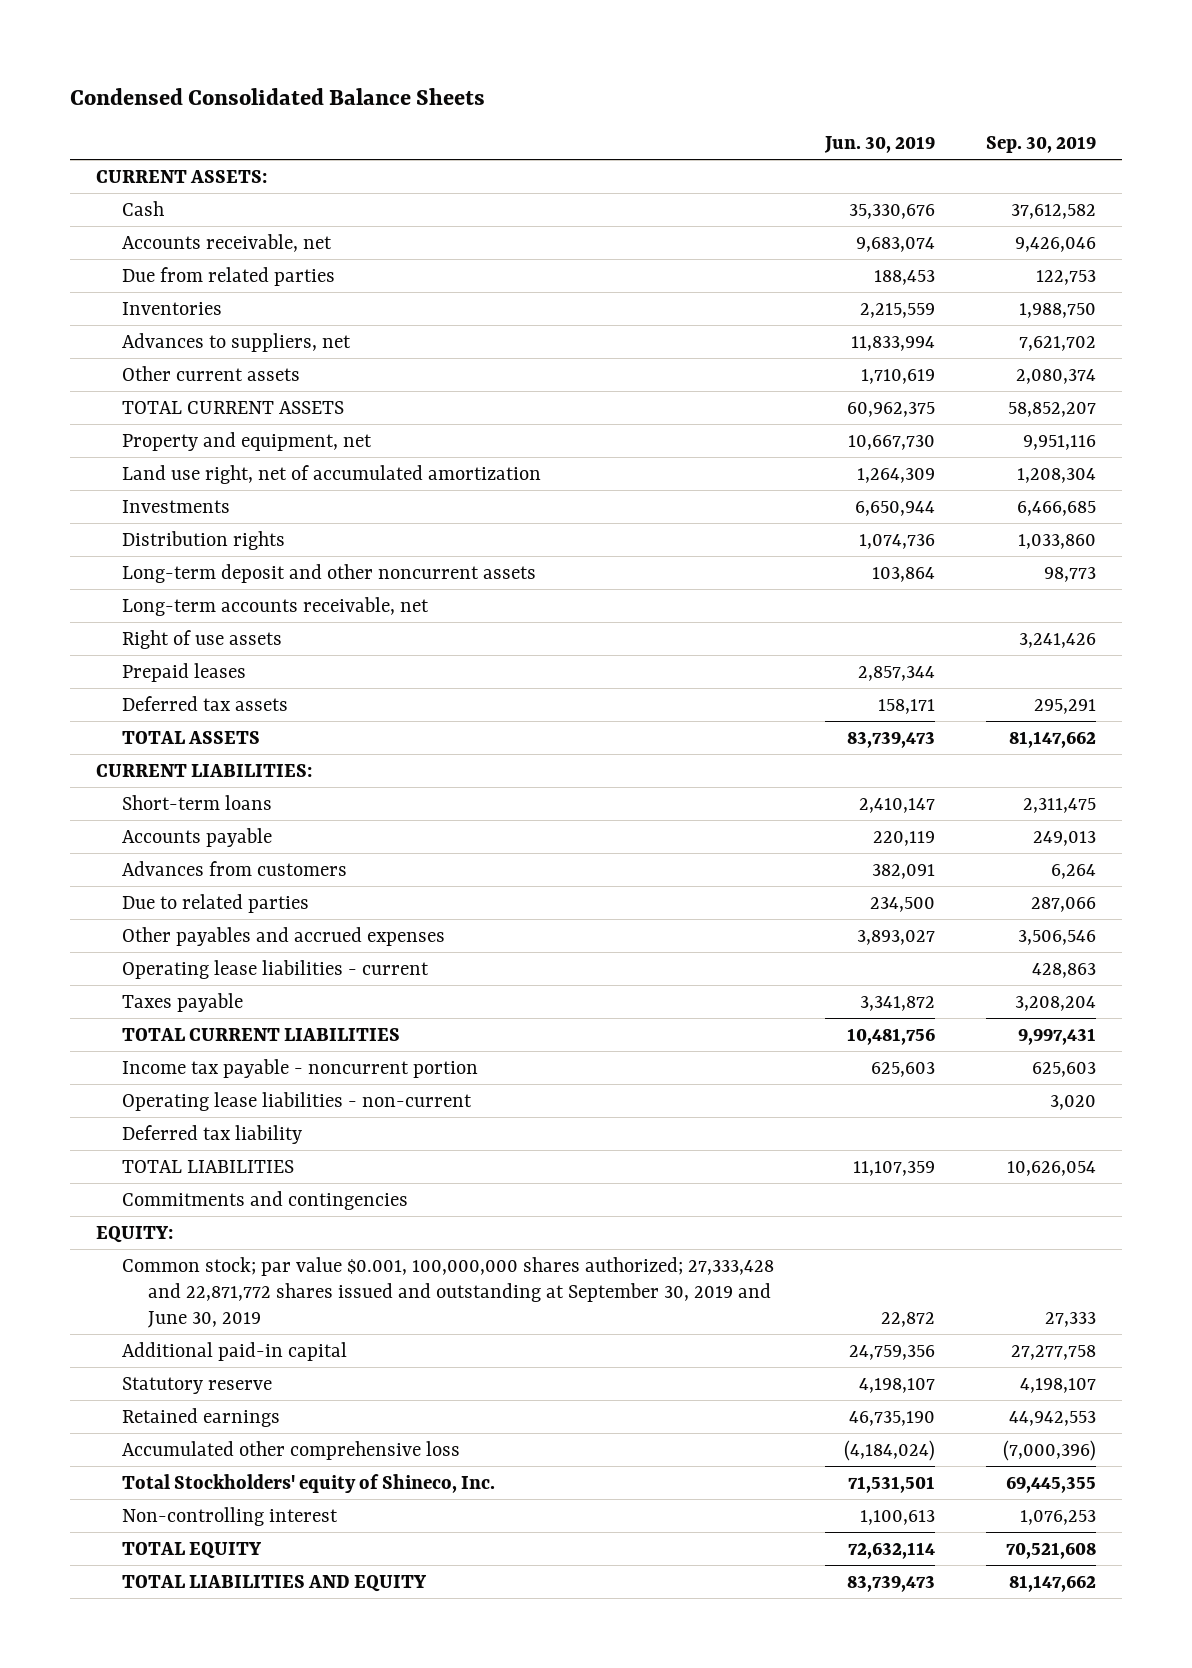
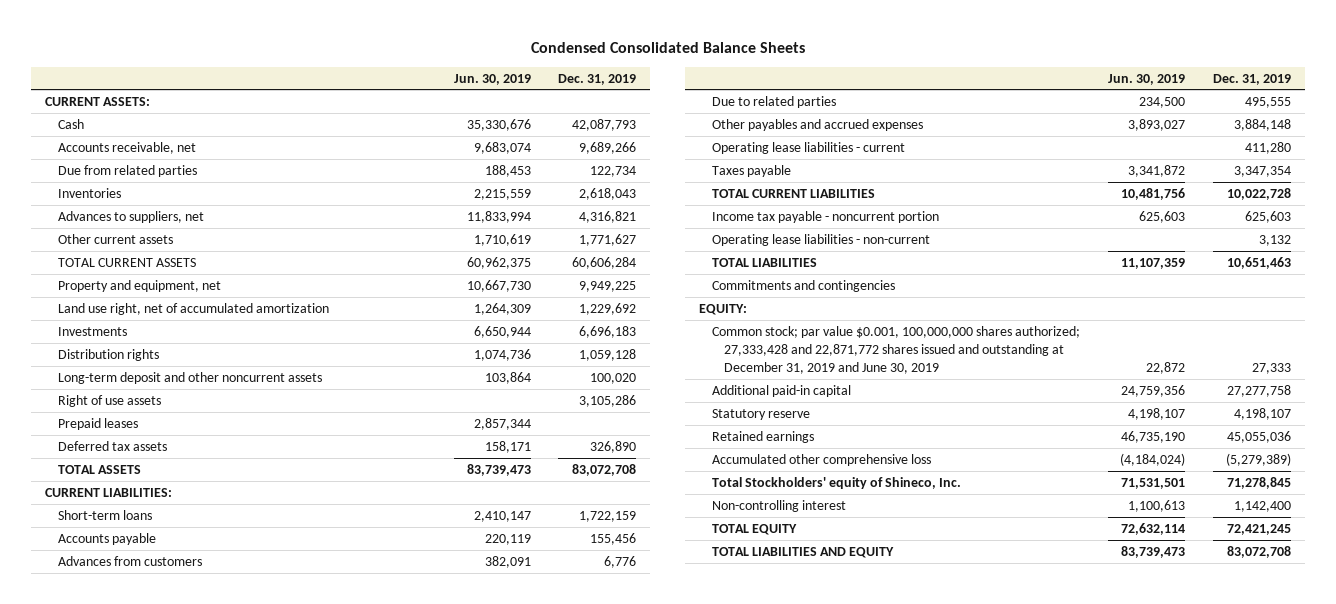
[986,136,1097,154] Sep. 30, 2019 -> none
none -> [558,73,637,85] Dec. 31, 2019
[121,596,429,616] Long-term accounts receivable, net -> none
[121,1124,302,1144] Deferred tax liability -> none
[121,1256,774,1329] Common stock; par value $0.001, 100,000,000 shares authorized; 27,333,428 and 22,871,772 shares issued and outstanding at September 30, 2019 and June 30, 2019 -> [711,325,1080,375] Common stock; par value $0.001, 100,000,000 shares authorized; 27,333,428 and 22,871,772 shares issued and outstanding at December 31, 2019 and June 30, 2019

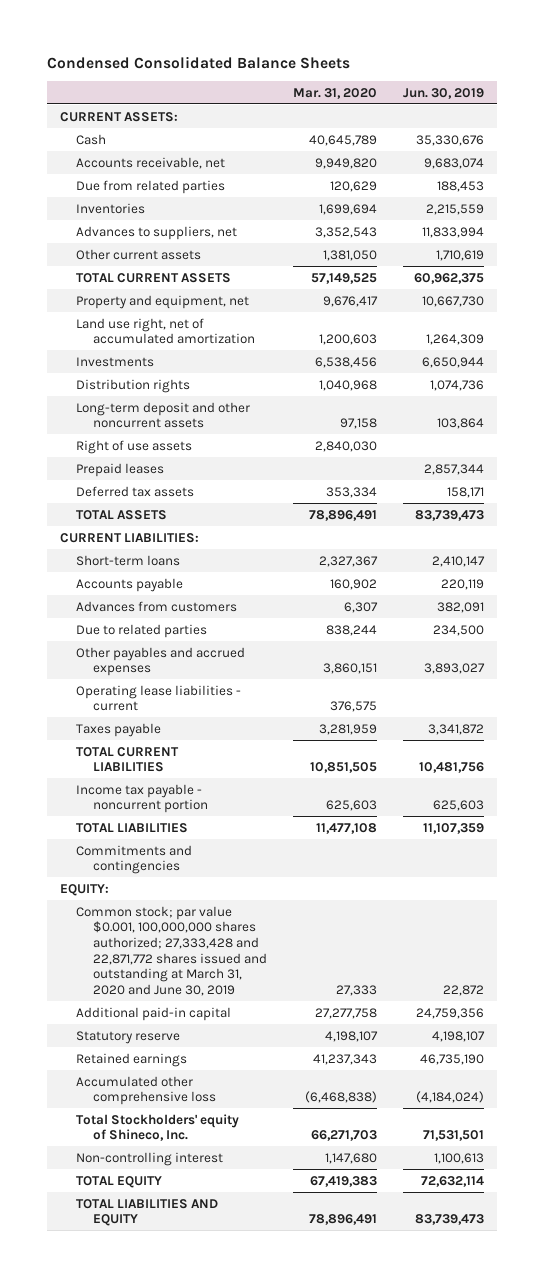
[558,73,637,85] Dec. 31, 2019 -> none
none -> [293,87,378,99] Mar. 31, 2020
[711,233,930,246] Operating lease liabilities - non-current -> none
[711,325,1080,375] Common stock; par value $0.001, 100,000,000 shares authorized; 27,333,428 and 22,871,772 shares issued and outstanding at December 31, 2019 and June 30, 2019 -> [76,905,268,996] Common stock; par value $0.001, 100,000,000 shares authorized; 27,333,428 and 22,871,772 shares issued and outstanding at March 31, 2020 and June 30, 2019

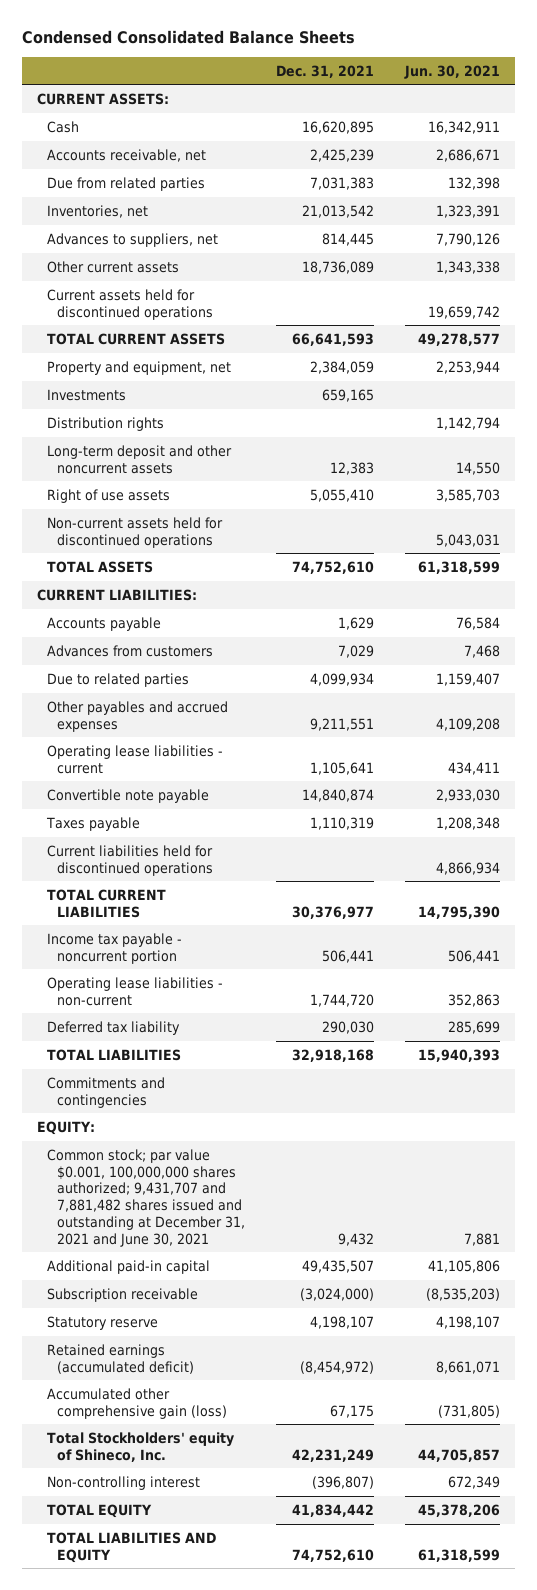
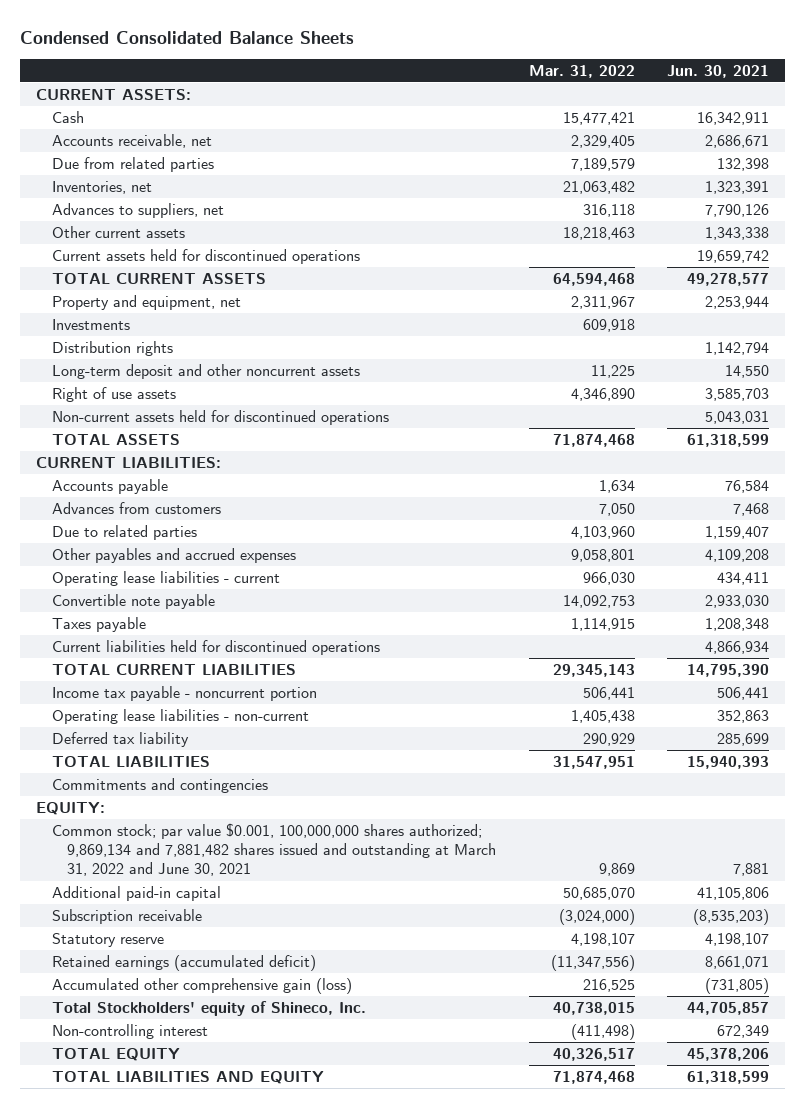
[276,64,375,78] Dec. 31, 2021 -> none
none -> [528,64,635,78] Mar. 31, 2022
[47,1148,246,1247] Common stock; par value $0.001, 100,000,000 shares authorized; 9,431,707 and 7,881,482 shares issued and outstanding at December 31, 2021 and June 30, 2021 -> [51,822,497,877] Common stock; par value $0.001, 100,000,000 shares authorized; 9,869,134 and 7,881,482 shares issued and outstanding at March 31, 2022 and June 30, 2021

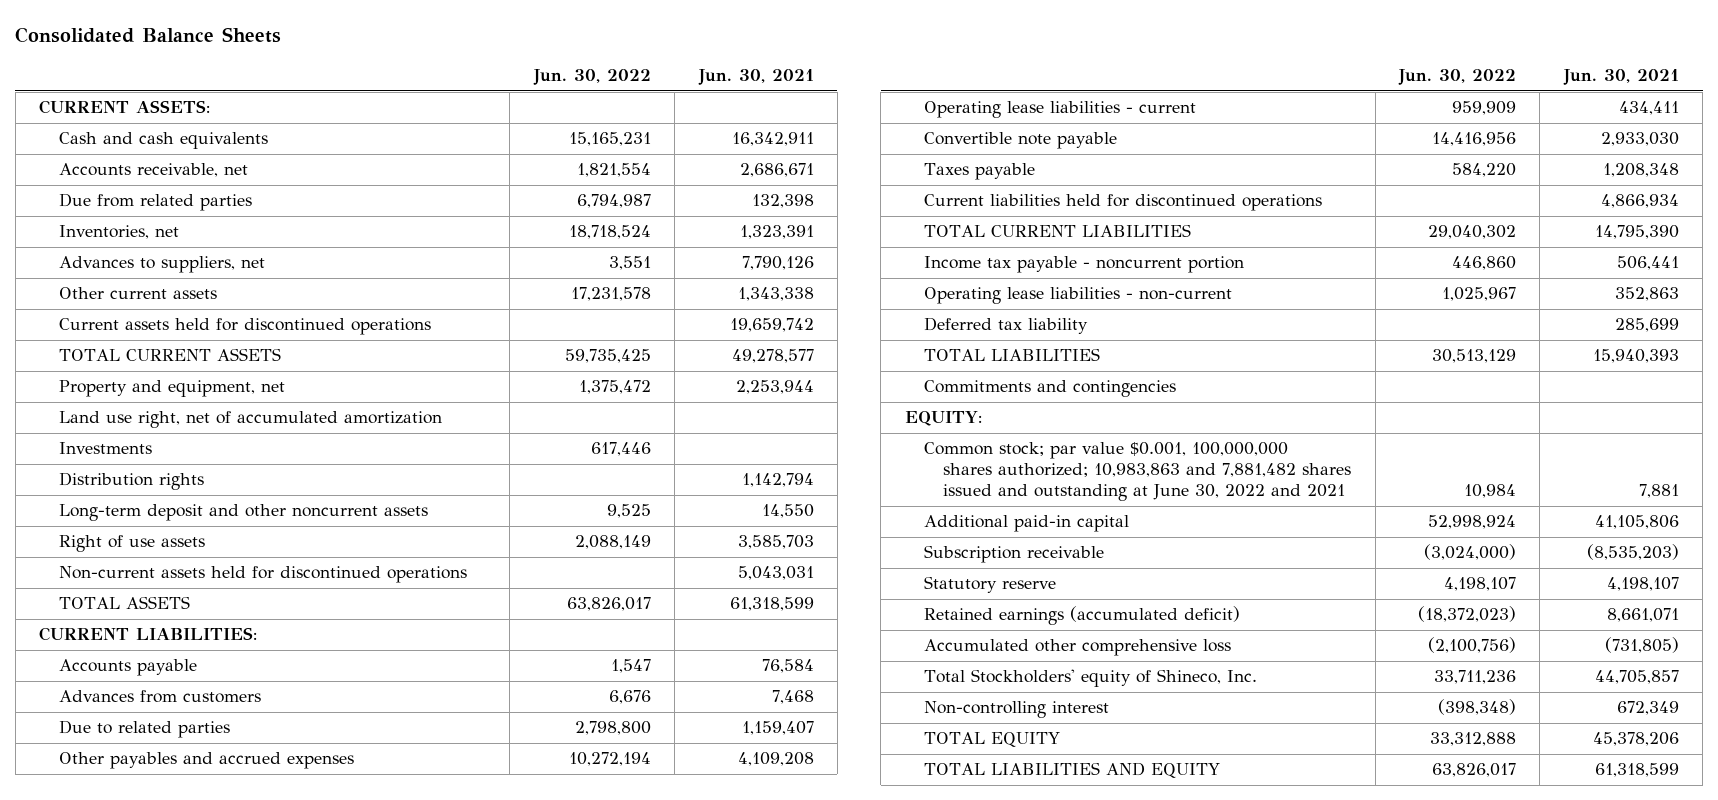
[19,30,354,44] Condensed Consolidated Balance Sheets -> [15,27,282,44] Consolidated Balance Sheets
[528,64,635,78] Mar. 31, 2022 -> none
none -> [532,69,651,86] Jun. 30, 2022
[51,110,84,123] Cash -> [58,132,268,150] Cash and cash equivalents
none -> [58,411,442,429] Land use right, net of accumulated amortization
[51,822,497,877] Common stock; par value $0.001, 100,000,000 shares authorized; 9,869,134 and 7,881,482 shares issued and outstanding at March 31, 2022 and June 30, 2021 -> [923,442,1352,502] Common stock; par value $0.001, 100,000,000 shares authorized; 10,983,863 and 7,881,482 shares issued and outstanding at June 30, 2022 and 2021
[51,977,352,994] Accumulated other comprehensive gain (loss) -> [923,639,1231,657] Accumulated other comprehensive loss

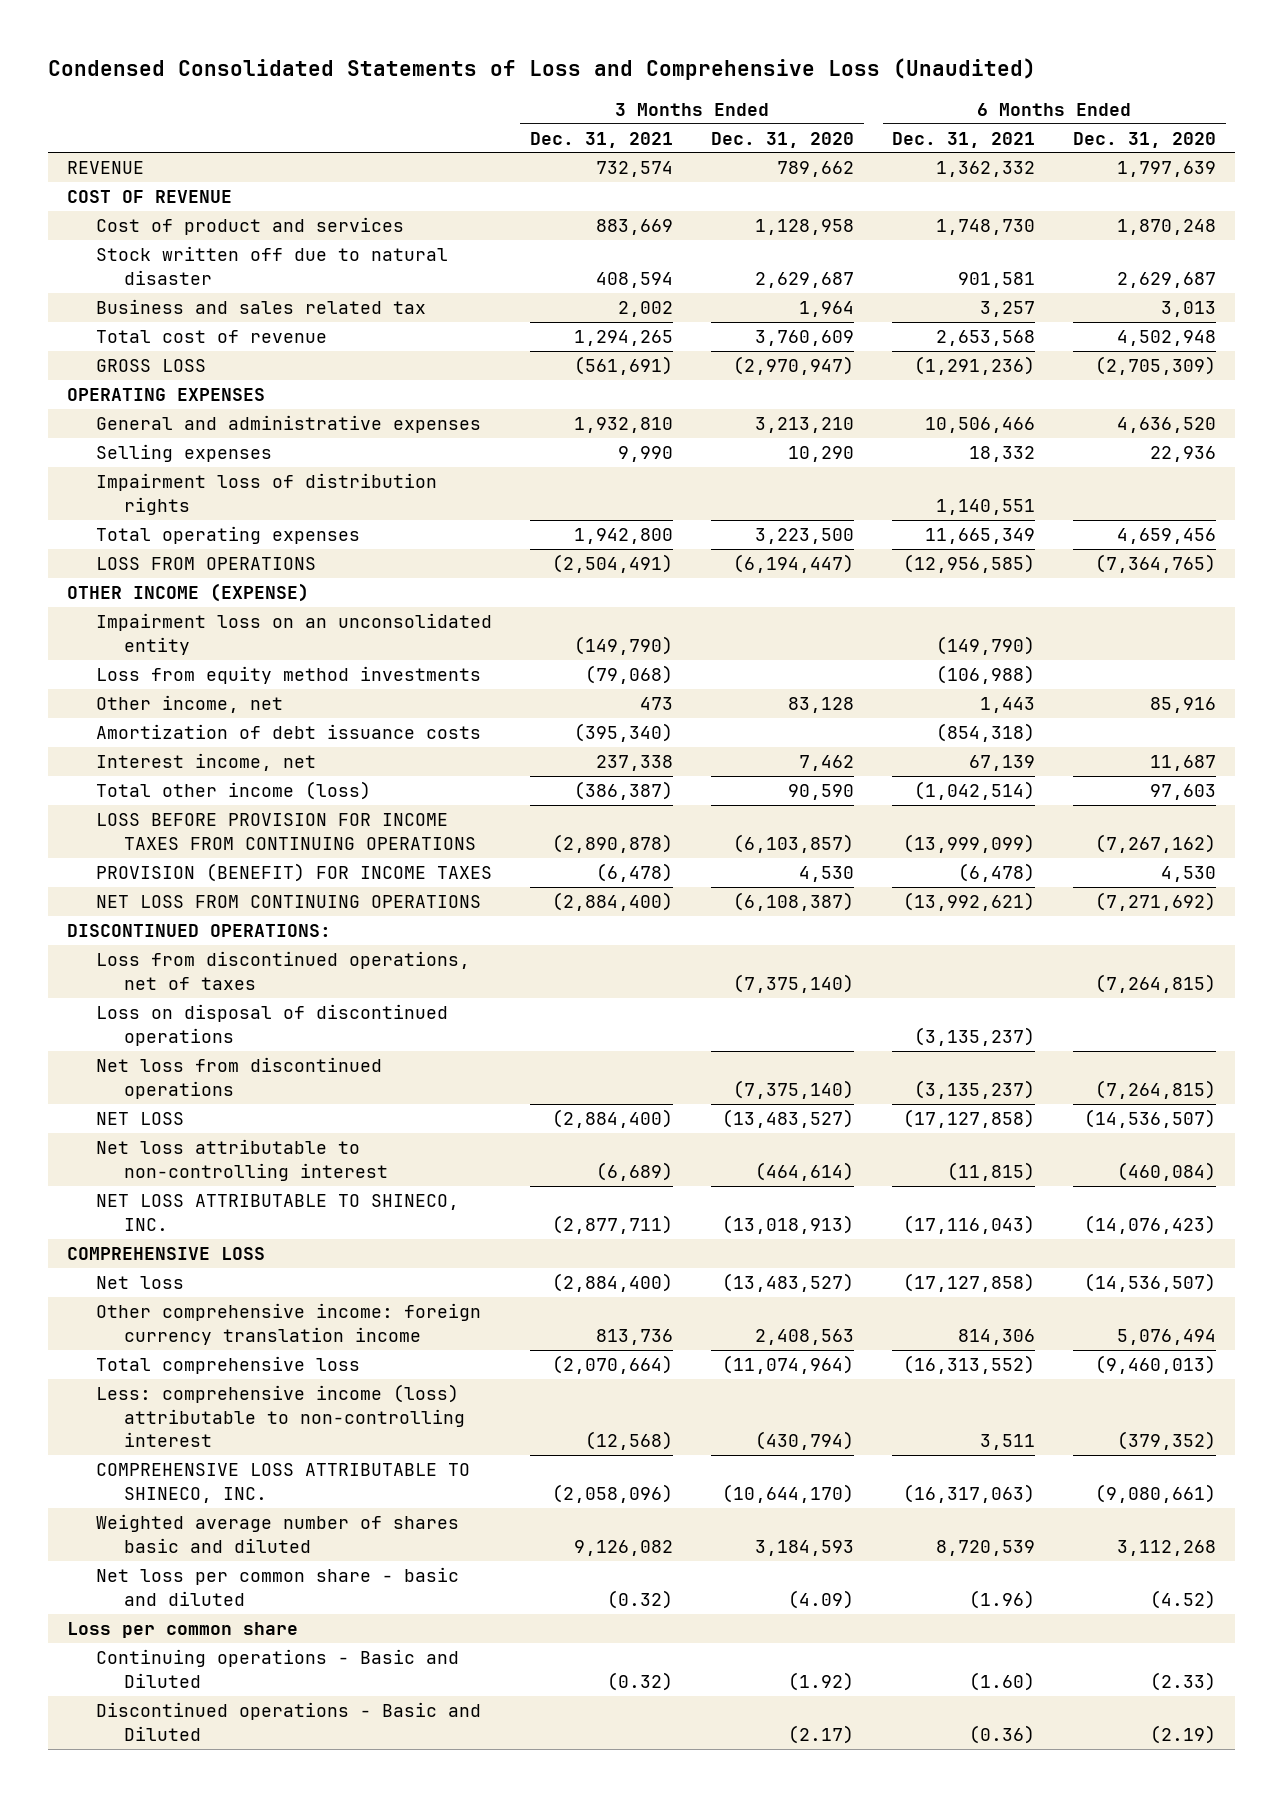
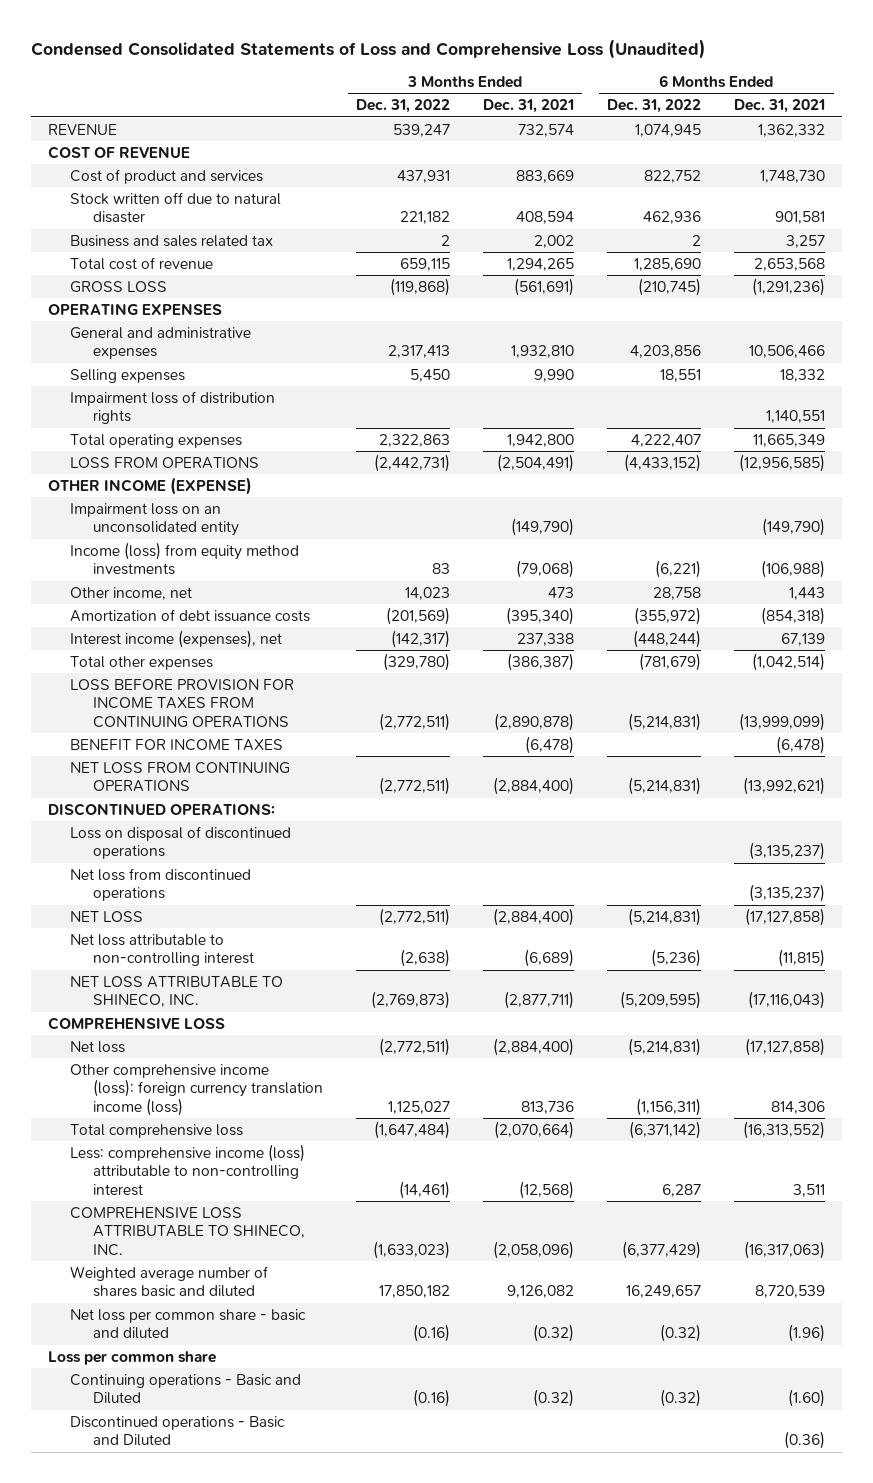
[711,131,855,148] Dec. 31, 2020 -> none
[1073,131,1217,148] Dec. 31, 2020 -> none
none -> [356,99,451,114] Dec. 31, 2022
none -> [607,99,702,114] Dec. 31, 2022
[95,666,481,685] Loss from equity method investments -> [70,541,300,576] Income (loss) from equity method investments
[95,753,316,772] Interest income, net -> [70,629,283,648] Interest income (expenses), net
[95,781,371,801] Total other income (loss) -> [70,655,214,670] Total other expenses
[95,863,492,883] PROVISION (BENEFIT) FOR INCOME TAXES -> [70,738,284,751] BENEFIT FOR INCOME TAXES
[95,951,470,990] Loss from discontinued operations, net of taxes -> none
[95,1303,481,1345] Other comprehensive income: foreign currency translation income -> [70,1063,323,1116] Other comprehensive income (loss): foreign currency translation income (loss)

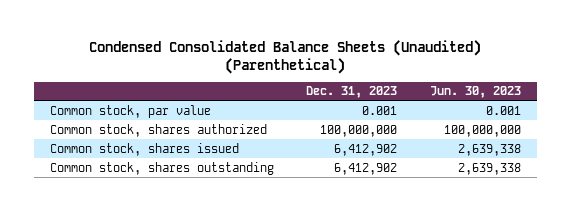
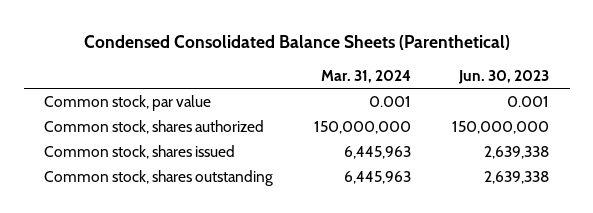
[89,39,482,74] Condensed Consolidated Balance Sheets (Unaudited) (Parenthetical) -> [83,34,510,50] Condensed Consolidated Balance Sheets (Parenthetical)
[306,86,398,99] Dec. 31, 2023 -> none
none -> [321,69,412,83] Mar. 31, 2024
[443,124,521,137] 100,000,000 -> [452,121,550,135] 150,000,000

